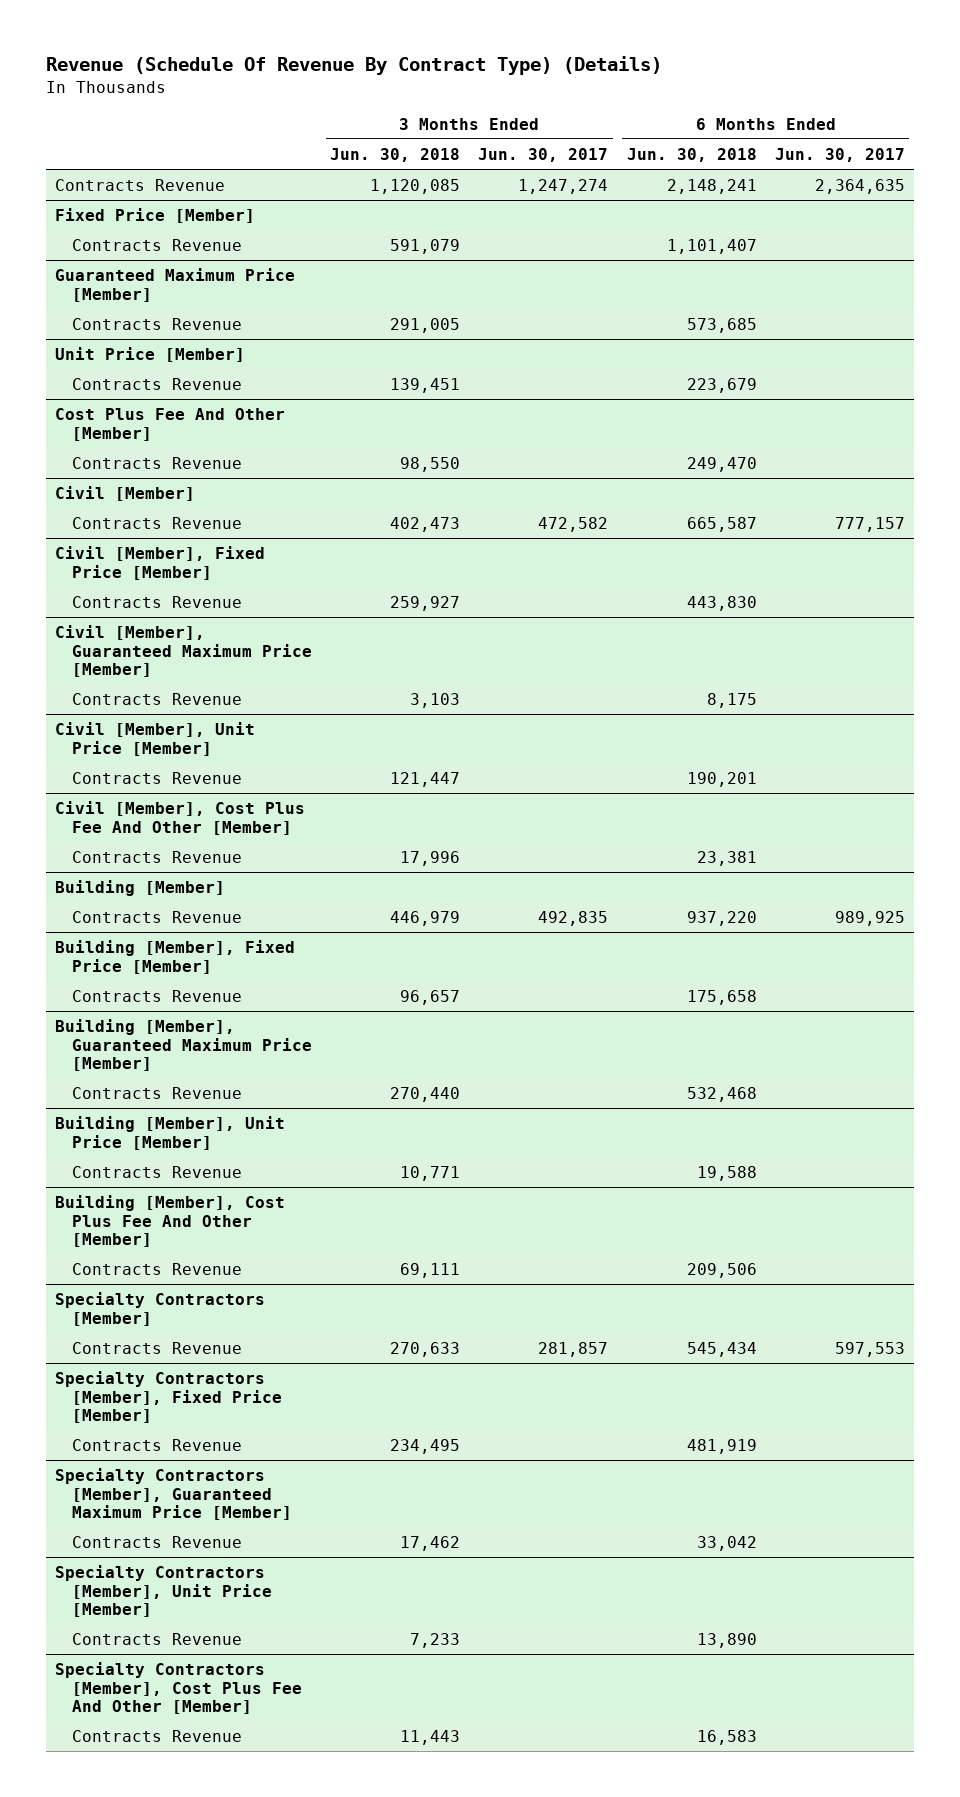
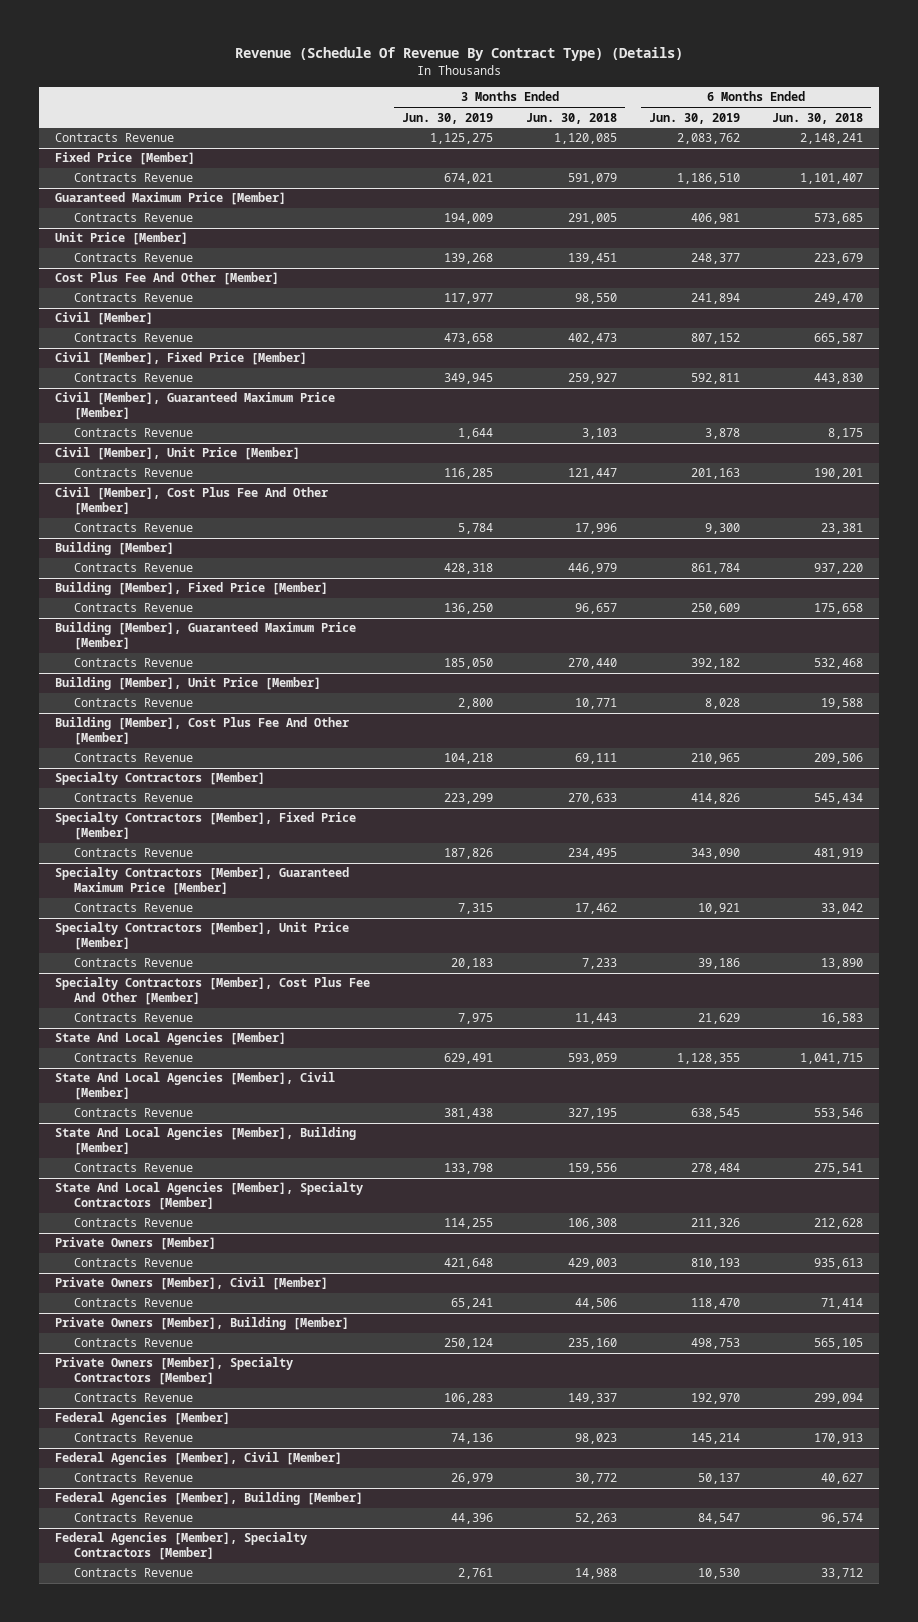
[478,147,609,162] Jun. 30, 2017 -> none
[774,147,905,162] Jun. 30, 2017 -> none
none -> [402,112,494,124] Jun. 30, 2019
none -> [648,112,740,124] Jun. 30, 2019
none -> [55,1032,287,1046] State And Local Agencies [Member]
none -> [74,1053,194,1063] Contracts Revenue
none -> [55,1072,336,1101] State And Local Agencies [Member], Civil [Member]
none -> [74,1108,194,1118] Contracts Revenue
none -> [55,1127,357,1156] State And Local Agencies [Member], Building [Member]
none -> [74,1163,194,1173] Contracts Revenue
none -> [55,1182,364,1211] State And Local Agencies [Member], Specialty Contractors [Member]
none -> [74,1218,194,1228] Contracts Revenue
none -> [55,1237,217,1251] Private Owners [Member]
none -> [74,1258,194,1268] Contracts Revenue
none -> [55,1277,329,1291] Private Owners [Member], Civil [Member]
none -> [74,1298,194,1308] Contracts Revenue
none -> [55,1317,350,1331] Private Owners [Member], Building [Member]
none -> [74,1338,194,1348] Contracts Revenue
none -> [55,1357,294,1386] Private Owners [Member], Specialty Contractors [Member]
none -> [74,1393,194,1403] Contracts Revenue
none -> [55,1412,231,1426] Federal Agencies [Member]
none -> [74,1433,194,1443] Contracts Revenue
none -> [55,1452,343,1466] Federal Agencies [Member], Civil [Member]
none -> [74,1473,194,1483] Contracts Revenue
none -> [55,1492,364,1506] Federal Agencies [Member], Building [Member]
none -> [74,1513,194,1523] Contracts Revenue
none -> [55,1532,308,1561] Federal Agencies [Member], Specialty Contractors [Member]
none -> [74,1568,194,1578] Contracts Revenue

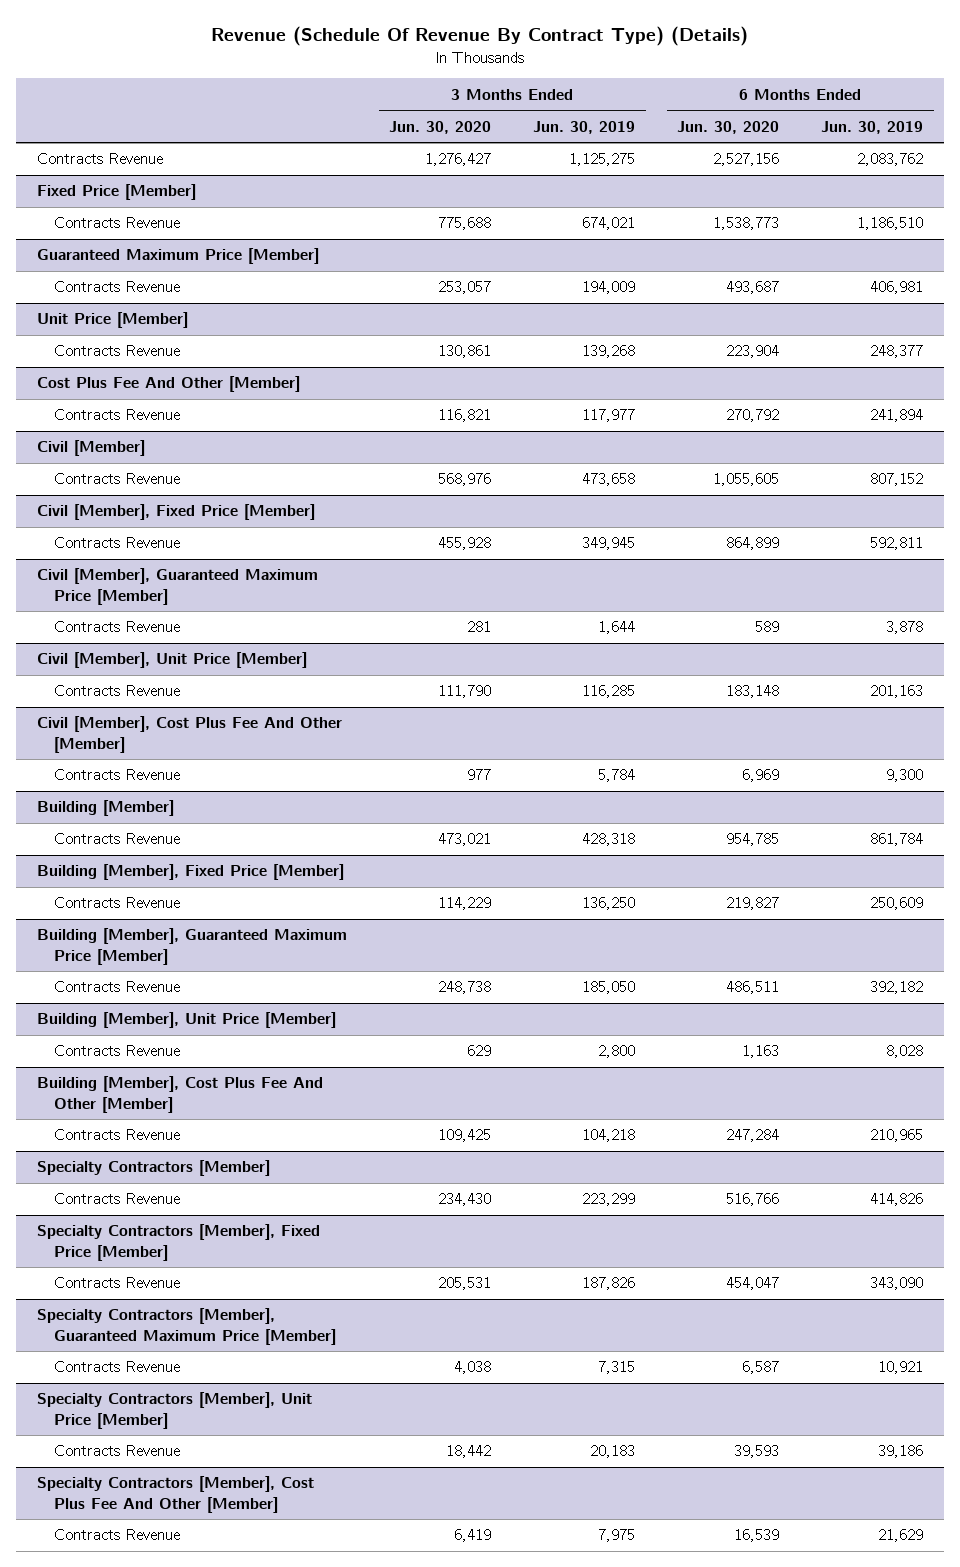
[525,112,617,124] Jun. 30, 2018 -> none
[772,112,864,124] Jun. 30, 2018 -> none
none -> [389,120,492,134] Jun. 30, 2020
none -> [677,120,780,134] Jun. 30, 2020
[55,1032,287,1046] State And Local Agencies [Member] -> none
[74,1053,194,1063] Contracts Revenue -> none
[55,1072,336,1101] State And Local Agencies [Member], Civil [Member] -> none
[74,1108,194,1118] Contracts Revenue -> none
[55,1127,357,1156] State And Local Agencies [Member], Building [Member] -> none
[74,1163,194,1173] Contracts Revenue -> none
[55,1182,364,1211] State And Local Agencies [Member], Specialty Contractors [Member] -> none
[74,1218,194,1228] Contracts Revenue -> none
[55,1237,217,1251] Private Owners [Member] -> none
[74,1258,194,1268] Contracts Revenue -> none
[55,1277,329,1291] Private Owners [Member], Civil [Member] -> none
[74,1298,194,1308] Contracts Revenue -> none
[55,1317,350,1331] Private Owners [Member], Building [Member] -> none
[74,1338,194,1348] Contracts Revenue -> none
[55,1357,294,1386] Private Owners [Member], Specialty Contractors [Member] -> none
[74,1393,194,1403] Contracts Revenue -> none
[55,1412,231,1426] Federal Agencies [Member] -> none
[74,1433,194,1443] Contracts Revenue -> none
[55,1452,343,1466] Federal Agencies [Member], Civil [Member] -> none
[74,1473,194,1483] Contracts Revenue -> none
[55,1492,364,1506] Federal Agencies [Member], Building [Member] -> none
[74,1513,194,1523] Contracts Revenue -> none
[55,1532,308,1561] Federal Agencies [Member], Specialty Contractors [Member] -> none
[74,1568,194,1578] Contracts Revenue -> none

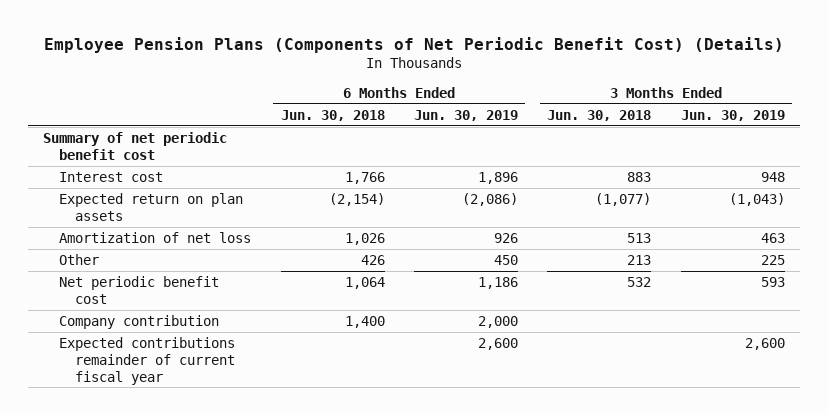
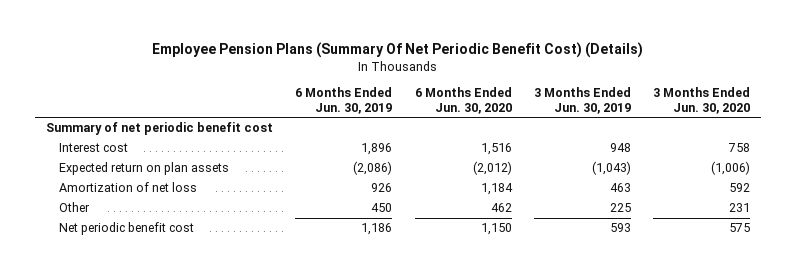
[43,36,784,53] Employee Pension Plans (Components of Net Periodic Benefit Cost) (Details) -> [152,41,644,58] Employee Pension Plans (Summary Of Net Periodic Benefit Cost) (Details)
[280,109,385,121] Jun. 30, 2018 -> none
[547,109,652,121] Jun. 30, 2018 -> none
none -> [414,87,512,114] 6 Months Ended Jun. 30, 2020
none -> [653,87,751,114] 3 Months Ended Jun. 30, 2020
[59,314,220,329] Company contribution -> none
[59,336,236,385] Expected contributions remainder of current fiscal year -> none

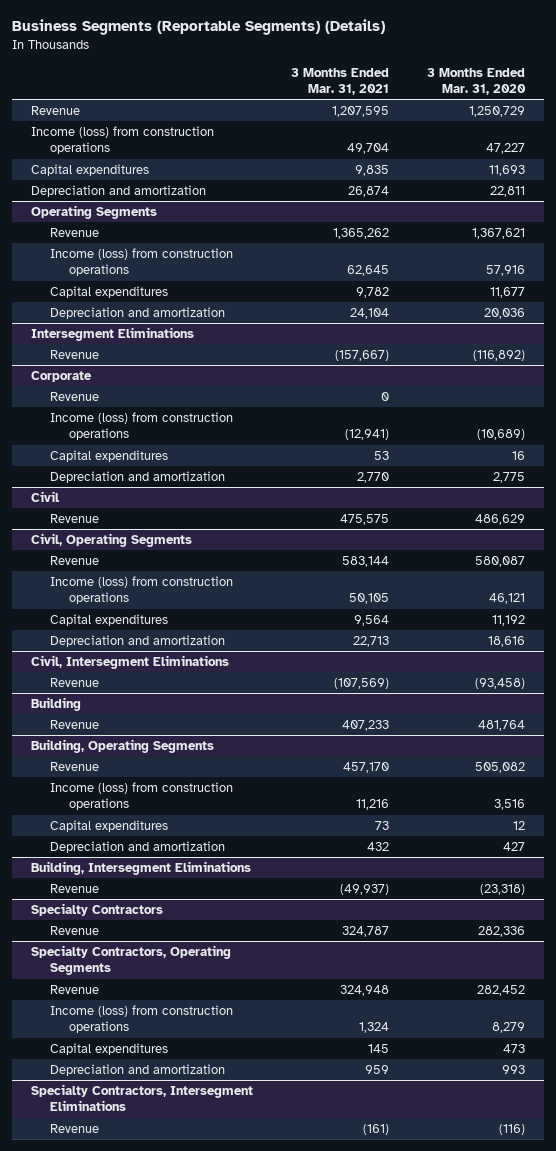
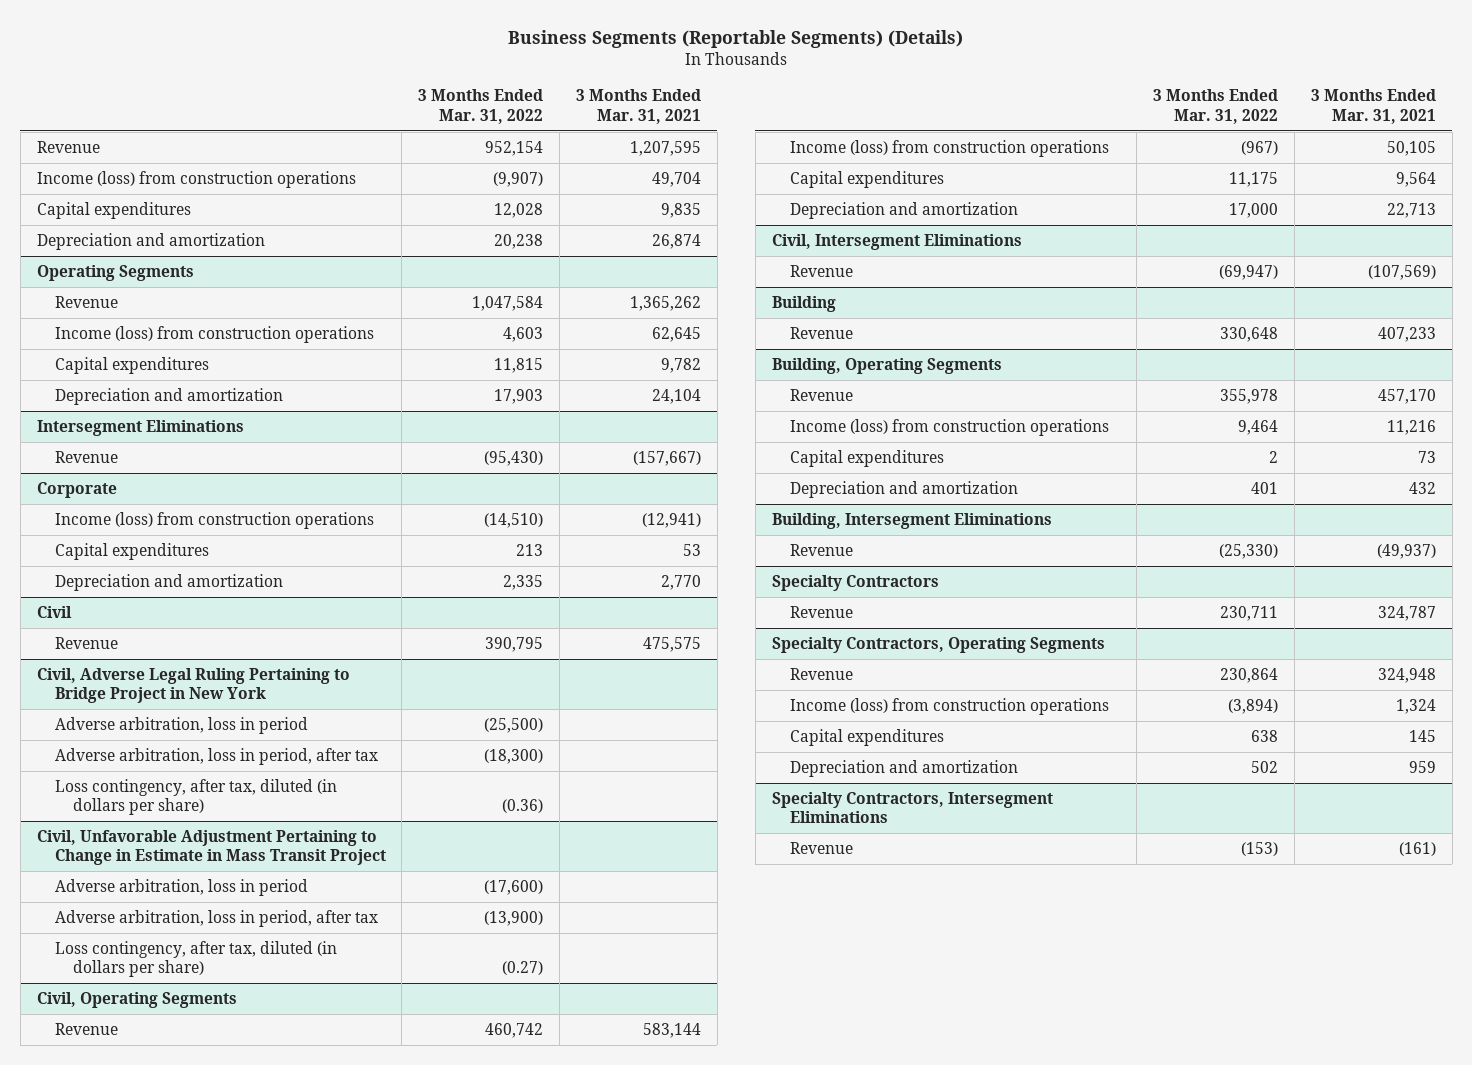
[426,67,526,95] 3 Months Ended Mar. 31, 2020 -> none
none -> [418,89,544,124] 3 Months Ended Mar. 31, 2022
[49,392,99,402] Revenue -> none
none -> [36,668,350,704] Civil, Adverse Legal Ruling Pertaining to Bridge Project in New York
none -> [54,717,308,735] Adverse arbitration, loss in period
none -> [54,748,378,766] Adverse arbitration, loss in period, after tax
none -> [54,779,337,816] Loss contingency, after tax, diluted (in dollars per share)
none -> [36,830,386,866] Civil, Unfavorable Adjustment Pertaining to Change in Estimate in Mass Transit Project
none -> [54,879,308,897] Adverse arbitration, loss in period
none -> [54,910,378,928] Adverse arbitration, loss in period, after tax
none -> [54,941,337,978] Loss contingency, after tax, diluted (in dollars per share)

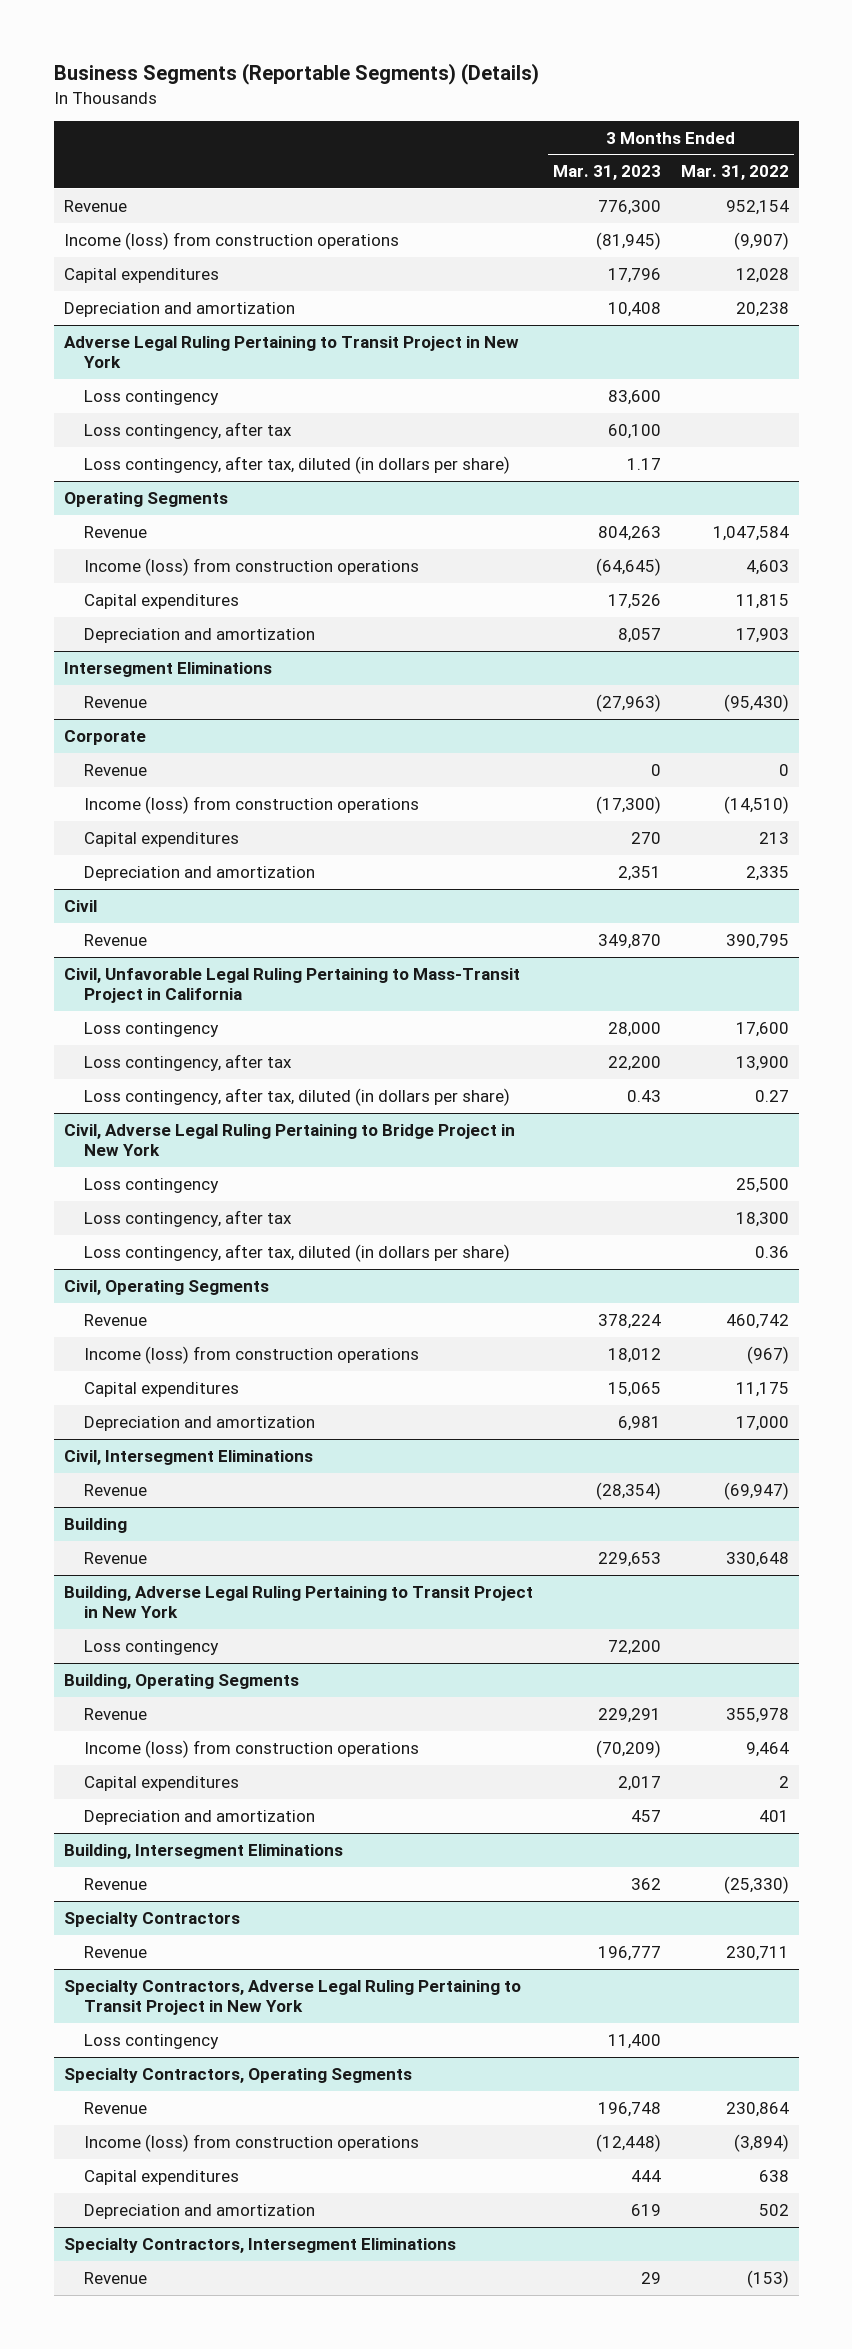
[575,89,701,124] 3 Months Ended Mar. 31, 2021 -> none
none -> [552,165,661,181] Mar. 31, 2023
none -> [63,335,519,369] Adverse Legal Ruling Pertaining to Transit Project in New York
none -> [84,389,220,405] Loss contingency
none -> [84,421,293,439] Loss contingency, after tax
none -> [84,455,511,474] Loss contingency, after tax, diluted (in dollars per share)
none -> [84,763,148,776] Revenue
none -> [63,967,520,1004] Civil, Unfavorable Legal Ruling Pertaining to Mass-Transit Project in California
none -> [84,1021,220,1037] Loss contingency
none -> [84,1053,293,1071] Loss contingency, after tax
none -> [84,1087,511,1106] Loss contingency, after tax, diluted (in dollars per share)
[54,717,308,735] Adverse arbitration, loss in period -> none
[36,830,386,866] Civil, Unfavorable Adjustment Pertaining to Change in Estimate in Mass Transit Project -> none
[54,879,308,897] Adverse arbitration, loss in period -> none
[54,910,378,928] Adverse arbitration, loss in period, after tax -> none
[54,941,337,978] Loss contingency, after tax, diluted (in dollars per share) -> none
none -> [84,1177,220,1193] Loss contingency
[54,748,378,766] Adverse arbitration, loss in period, after tax -> [84,1209,293,1227] Loss contingency, after tax
[484,749,544,765] (18,300) -> [735,1211,789,1227] 18,300
[502,799,544,814] (0.36) -> [754,1245,789,1258] 0.36
none -> [63,1585,533,1619] Building, Adverse Legal Ruling Pertaining to Transit Project in New York
none -> [84,1639,220,1655] Loss contingency
none -> [63,1979,521,2016] Specialty Contractors, Adverse Legal Ruling Pertaining to Transit Project in New York
none -> [84,2033,220,2049] Loss contingency

